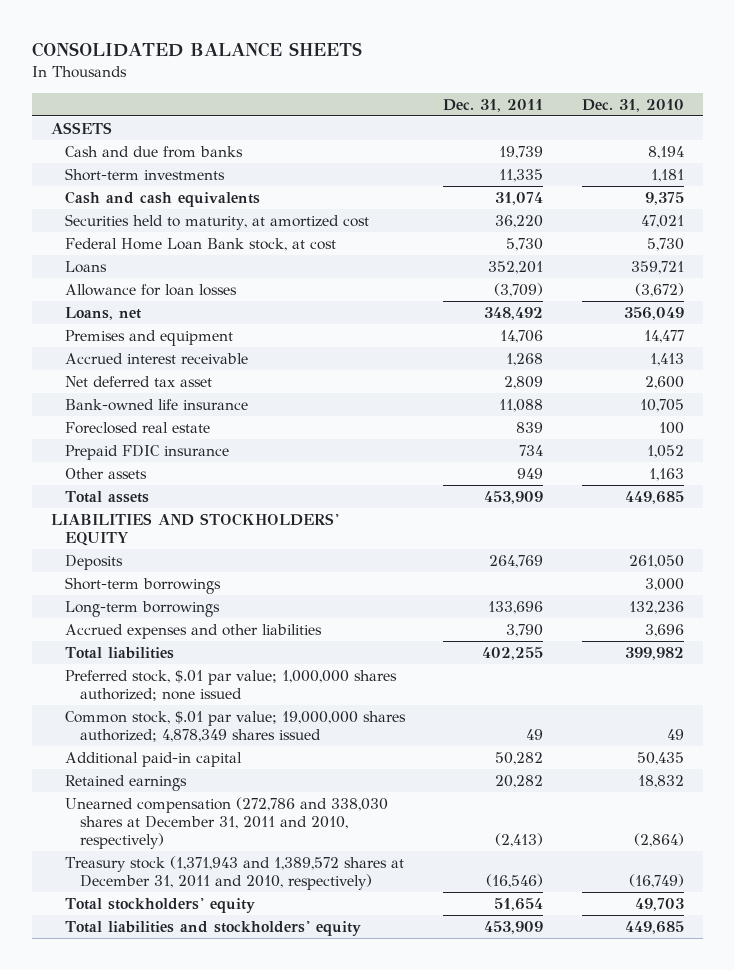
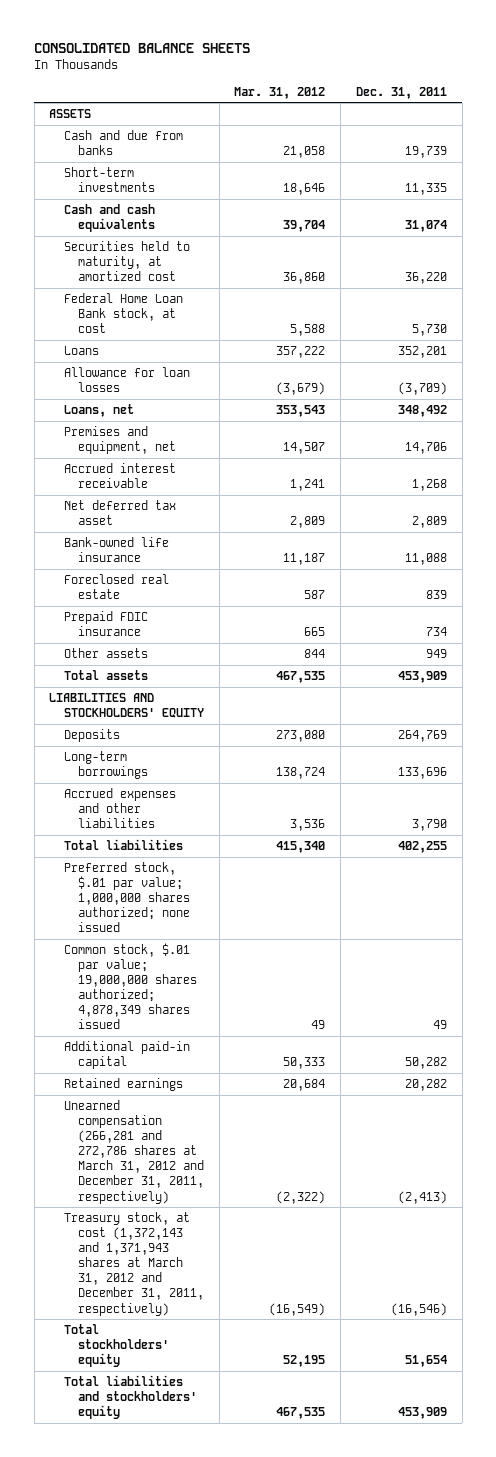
[581,98,684,112] Dec. 31, 2010 -> none
none -> [234,86,326,99] Mar. 31, 2012
[65,329,234,346] Premises and equipment -> [63,425,176,455] Premises and equipment, net
[65,576,222,594] Short-term borrowings -> none
[65,796,389,850] Unearned compensation (272,786 and 338,030 shares at December 31, 2011 and 2010, respectively) -> [63,1099,204,1204] Unearned compensation (266,281 and 272,786 shares at March 31, 2012 and December 31, 2011, respectively)
[65,855,405,891] Treasury stock (1,371,943 and 1,389,572 shares at December 31, 2011 and 2010, respectively) -> [63,1211,204,1316] Treasury stock, at cost (1,372,143 and 1,371,943 shares at March 31, 2012 and December 31, 2011, respectively)

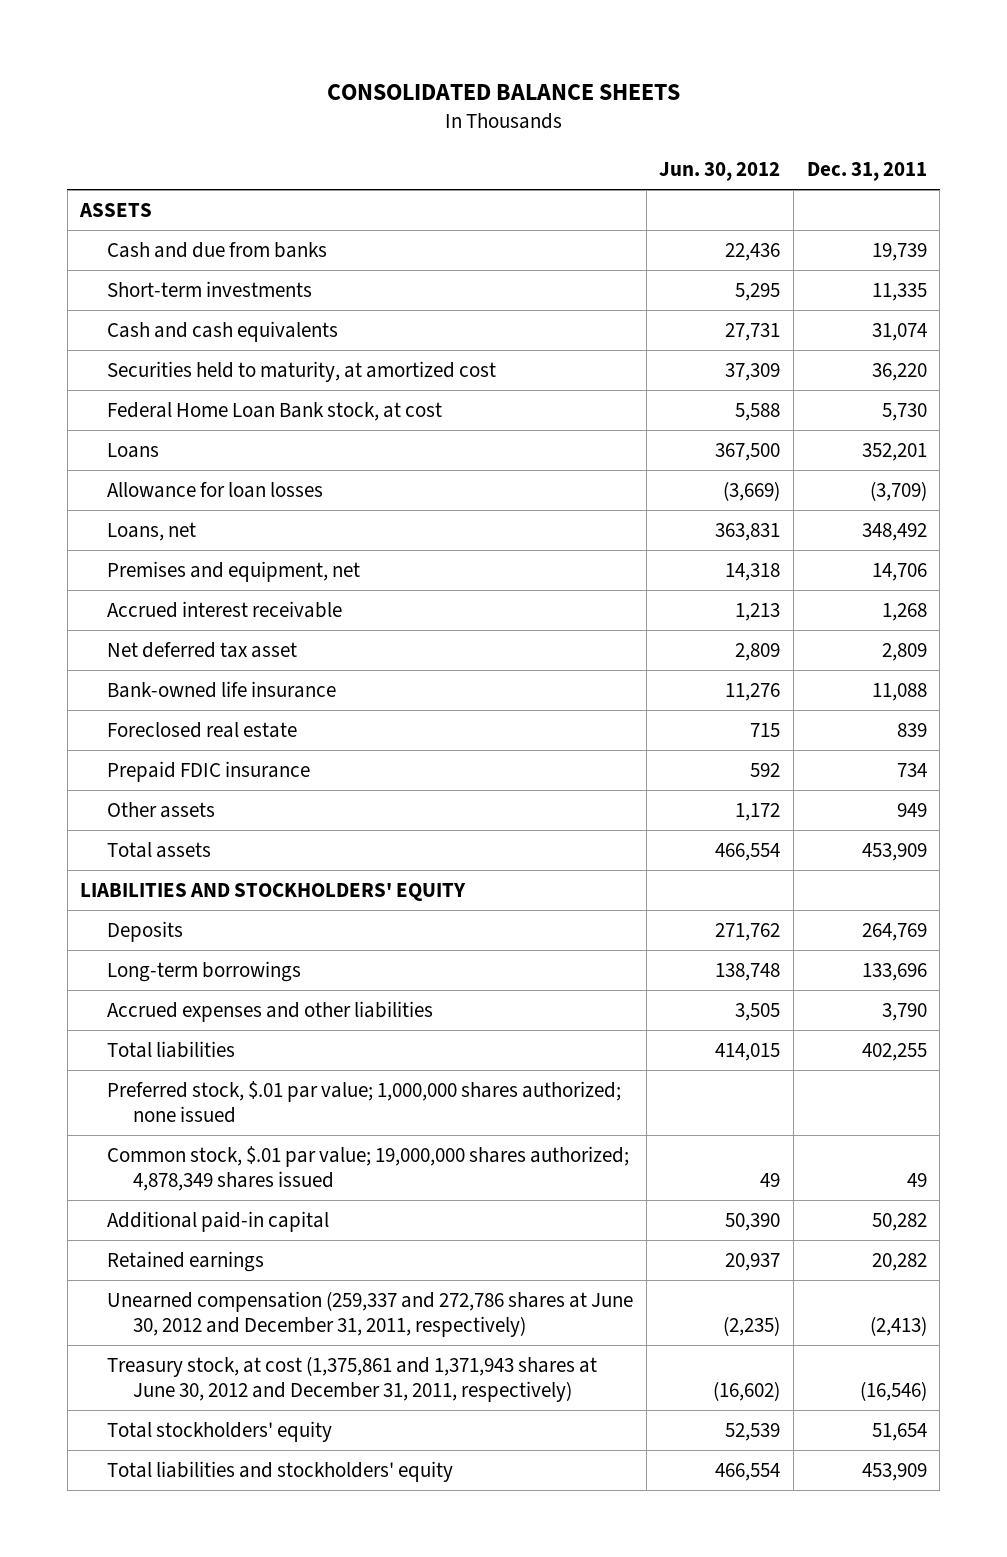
[234,86,326,99] Mar. 31, 2012 -> none
none -> [659,162,781,182] Jun. 30, 2012
[63,1099,204,1204] Unearned compensation (266,281 and 272,786 shares at March 31, 2012 and December 31, 2011, respectively) -> [106,1290,633,1338] Unearned compensation (259,337 and 272,786 shares at June 30, 2012 and December 31, 2011, respectively)
[63,1211,204,1316] Treasury stock, at cost (1,372,143 and 1,371,943 shares at March 31, 2012 and December 31, 2011, respectively) -> [106,1355,597,1403] Treasury stock, at cost (1,375,861 and 1,371,943 shares at June 30, 2012 and December 31, 2011, respectively)

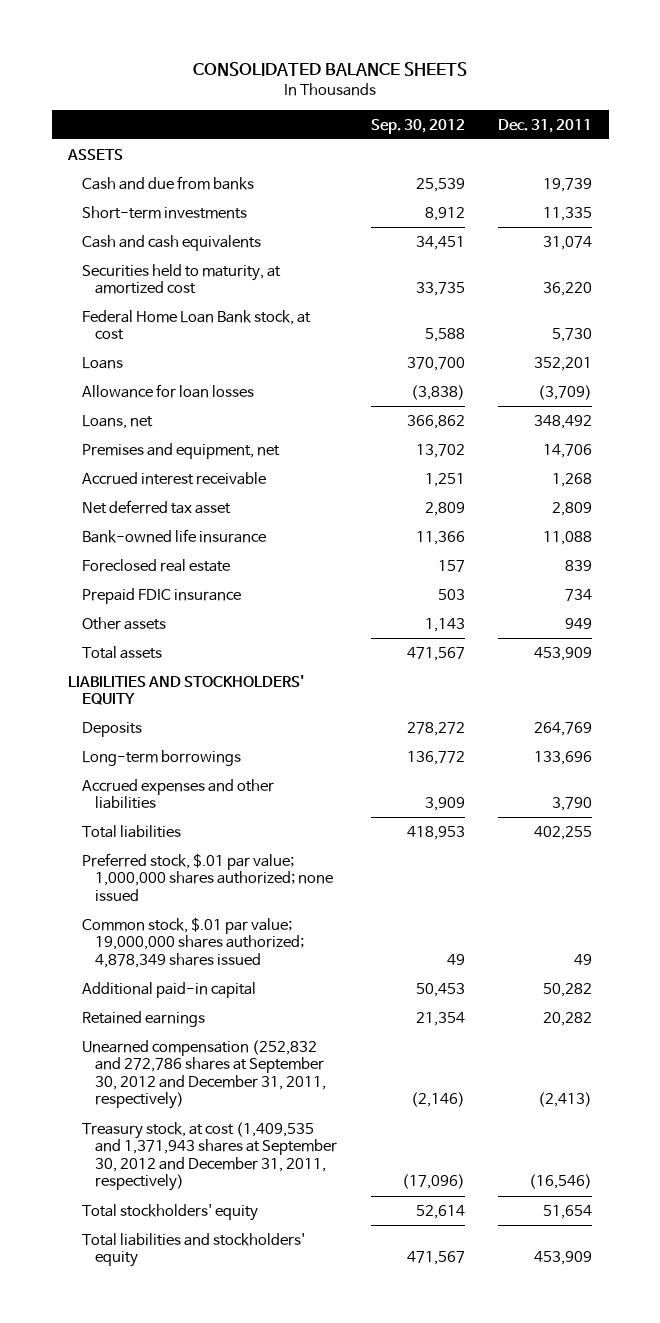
[659,162,781,182] Jun. 30, 2012 -> none
none -> [370,118,465,134] Sep. 30, 2012
[106,1290,633,1338] Unearned compensation (259,337 and 272,786 shares at June 30, 2012 and December 31, 2011, respectively) -> [81,1039,326,1110] Unearned compensation (252,832 and 272,786 shares at September 30, 2012 and December 31, 2011, respectively)
[106,1355,597,1403] Treasury stock, at cost (1,375,861 and 1,371,943 shares at June 30, 2012 and December 31, 2011, respectively) -> [81,1121,337,1192] Treasury stock, at cost (1,409,535 and 1,371,943 shares at September 30, 2012 and December 31, 2011, respectively)

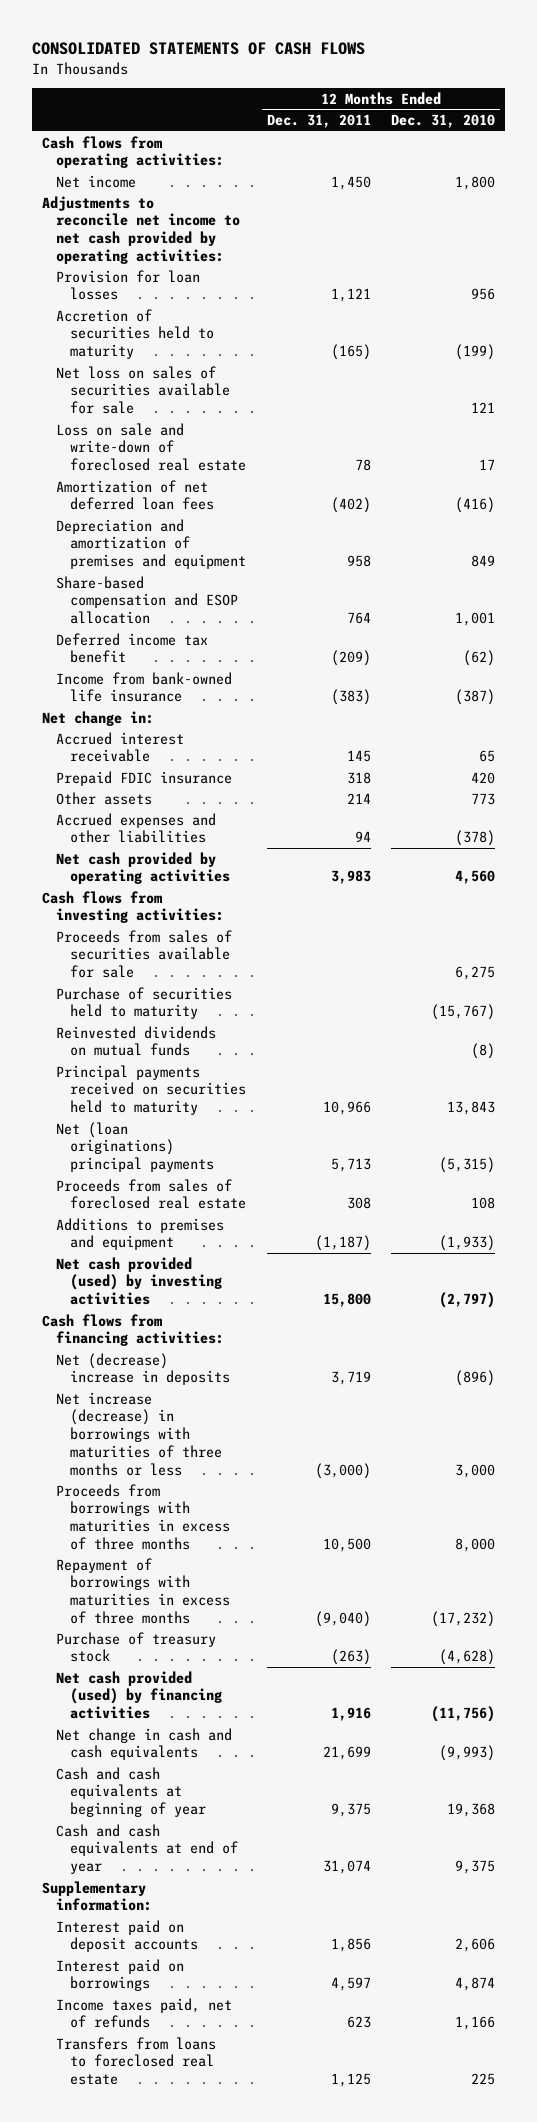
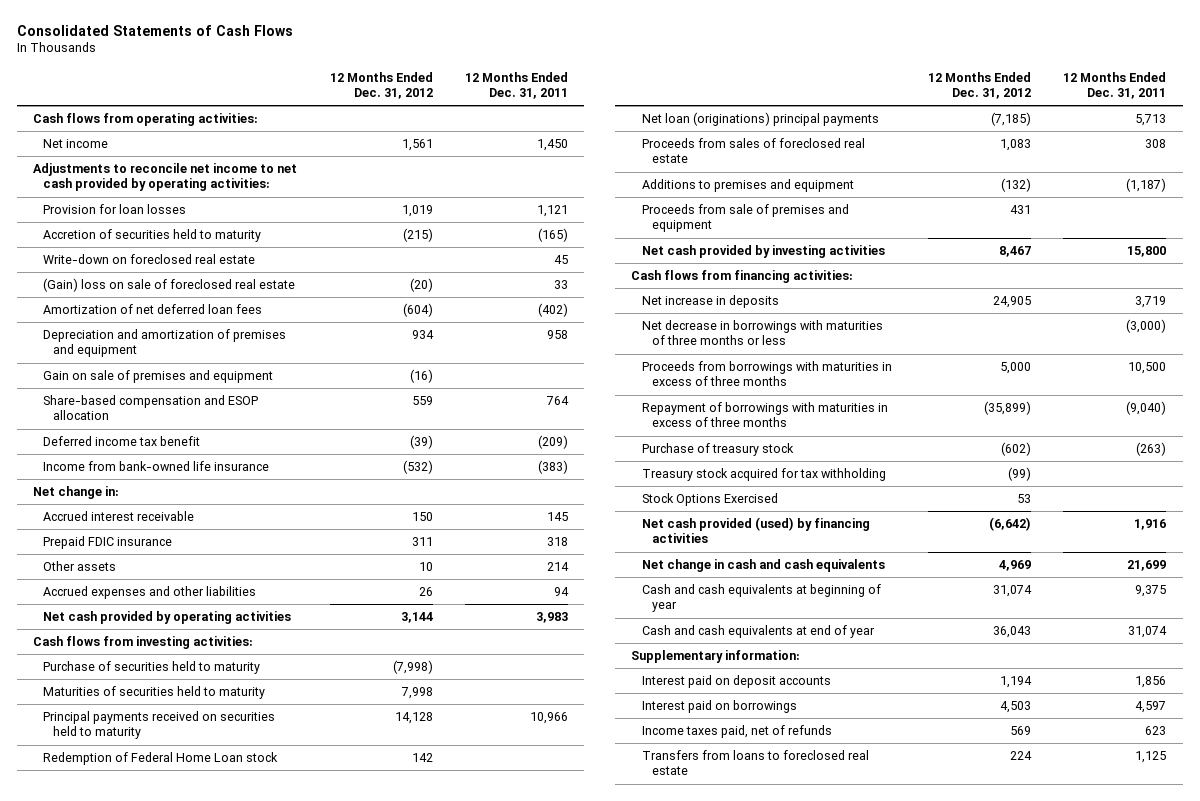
[31,42,365,56] CONSOLIDATED STATEMENTS OF CASH FLOWS -> [16,24,293,36] Consolidated Statements of Cash Flows
[391,113,496,128] Dec. 31, 2010 -> none
none -> [329,71,433,100] 12 Months Ended Dec. 31, 2012
[56,365,231,415] Net loss on sales of securities available for sale -> none
none -> [43,253,256,264] Write-down on foreclosed real estate
[56,422,247,472] Loss on sale and write-down of foreclosed real estate -> [43,277,296,292] (Gain) loss on sale of foreclosed real estate
[354,459,371,472] 78 -> [554,279,569,289] 33
none -> [43,369,274,383] Gain on sale of premises and equipment
[56,929,233,979] Proceeds from sales of securities available for sale -> none
[56,1025,217,1057] Reinvested dividends on mutual funds -> none
none -> [43,685,266,699] Maturities of securities held to maturity
none -> [43,751,279,765] Redemption of Federal Home Loan stock
[56,1121,215,1173] Net (loan originations) principal payments -> [641,111,879,126] Net loan (originations) principal payments
none -> [641,203,849,233] Proceeds from sale of premises and equipment
[56,1256,223,1306] Net cash provided (used) by investing activities -> [641,244,885,258] Net cash provided by investing activities
[56,1352,231,1386] Net (decrease) increase in deposits -> [641,294,779,308] Net increase in deposits
[56,1391,223,1476] Net increase (decrease) in borrowings with maturities of three months or less -> [641,319,883,346] Net decrease in borrowings with maturities of three months or less
none -> [641,467,886,481] Treasury stock acquired for tax withholding
none -> [641,492,778,506] Stock Options Exercised

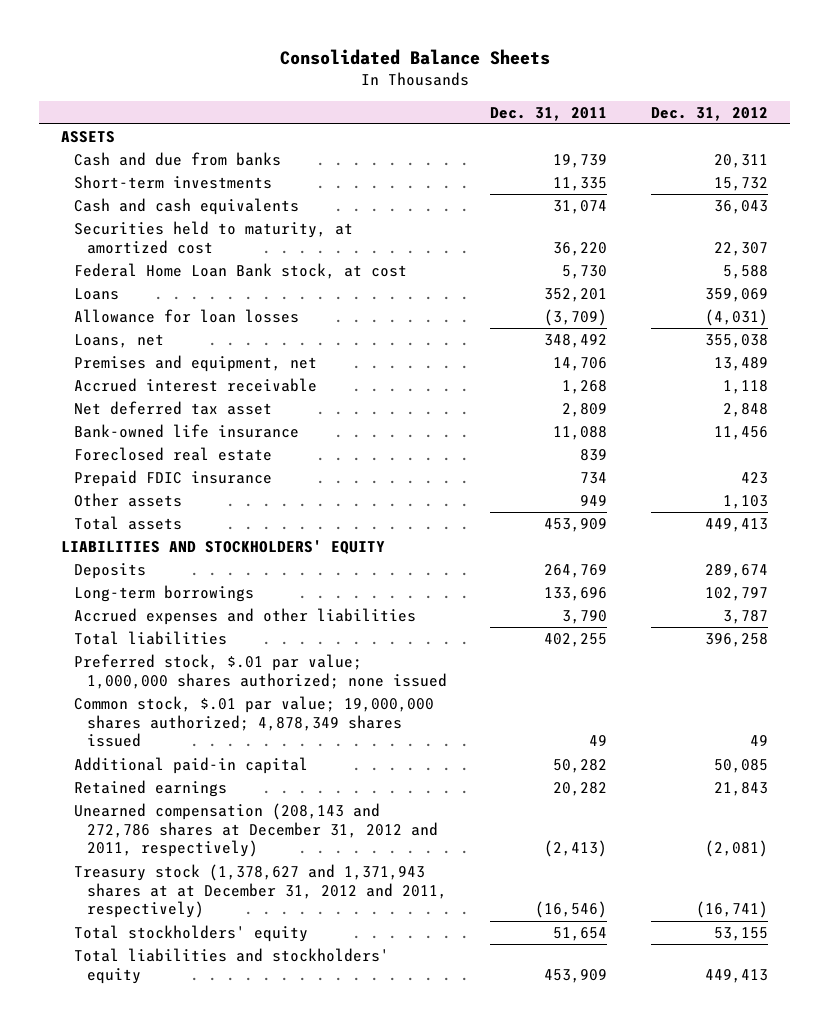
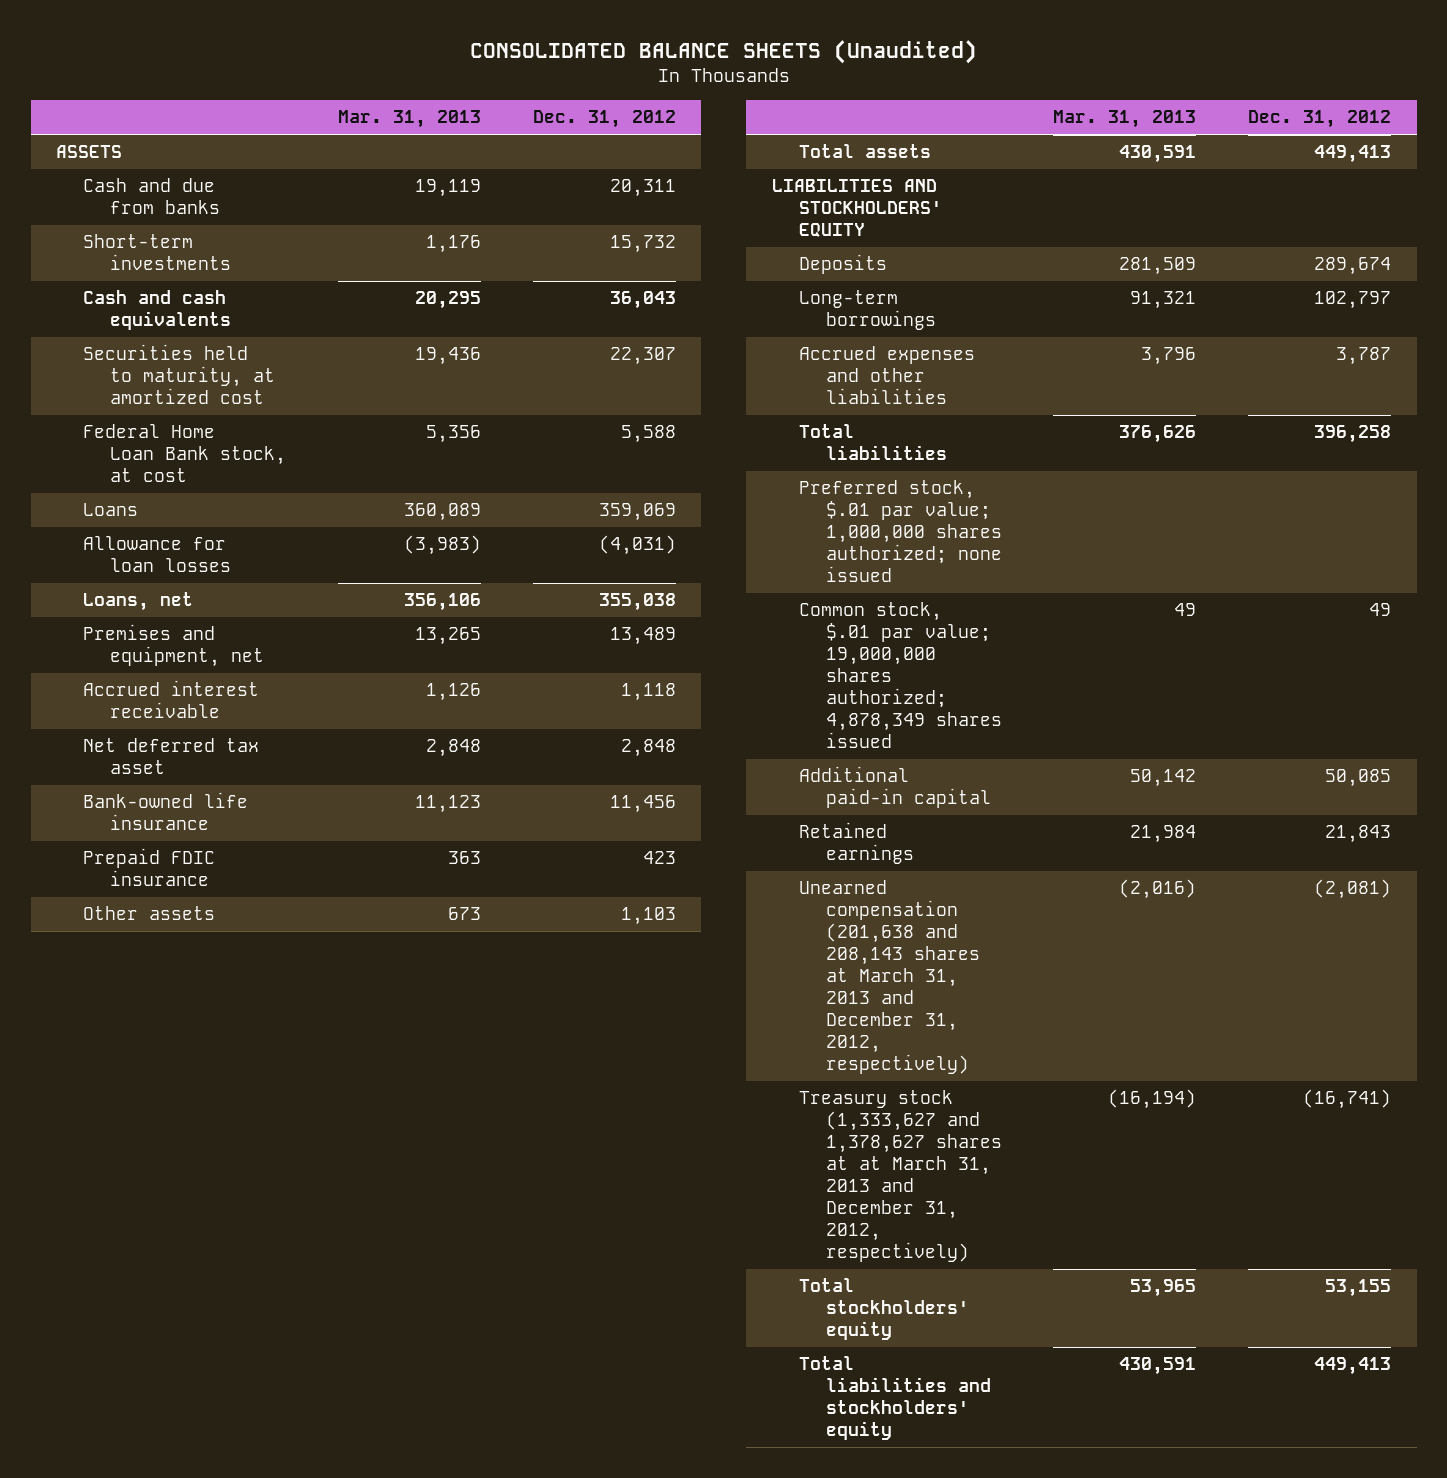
[279,48,550,65] Consolidated Balance Sheets -> [469,40,977,65] CONSOLIDATED BALANCE SHEETS (Unaudited)
[490,106,608,121] Dec. 31, 2011 -> none
none -> [337,110,481,129] Mar. 31, 2013
[74,447,273,462] Foreclosed real estate -> none
[74,803,438,858] Unearned compensation (208,143 and 272,786 shares at December 31, 2012 and 2011, respectively) -> [798,880,980,1075] Unearned compensation (201,638 and 208,143 shares at March 31, 2013 and December 31, 2012, respectively)
[74,864,447,919] Treasury stock (1,378,627 and 1,371,943 shares at at December 31, 2012 and 2011, respectively) -> [798,1090,1002,1263] Treasury stock (1,333,627 and 1,378,627 shares at at March 31, 2013 and December 31, 2012, respectively)

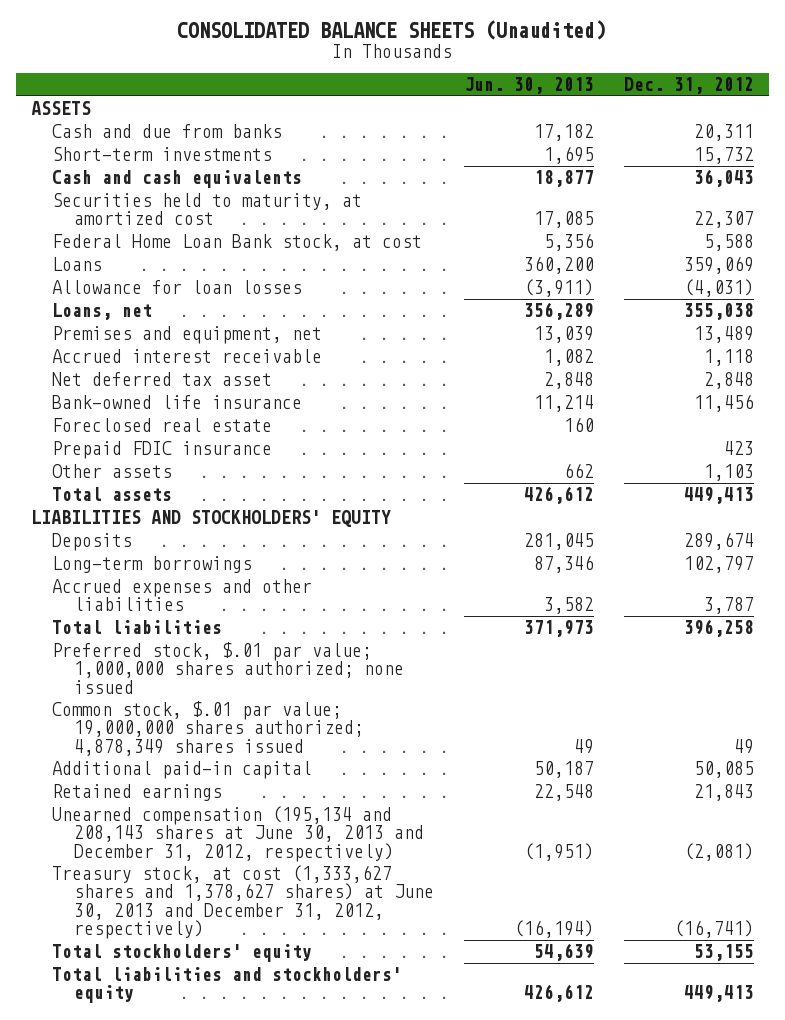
[337,110,481,129] Mar. 31, 2013 -> none
none -> [464,76,595,94] Jun. 30, 2013
none -> [52,418,273,433] Foreclosed real estate
[798,880,980,1075] Unearned compensation (201,638 and 208,143 shares at March 31, 2013 and December 31, 2012, respectively) -> [52,806,425,862] Unearned compensation (195,134 and 208,143 shares at June 30, 2013 and December 31, 2012, respectively)
[798,1090,1002,1263] Treasury stock (1,333,627 and 1,378,627 shares at at March 31, 2013 and December 31, 2012, respectively) -> [52,865,435,939] Treasury stock, at cost (1,333,627 shares and 1,378,627 shares) at June 30, 2013 and December 31, 2012, respectively)

